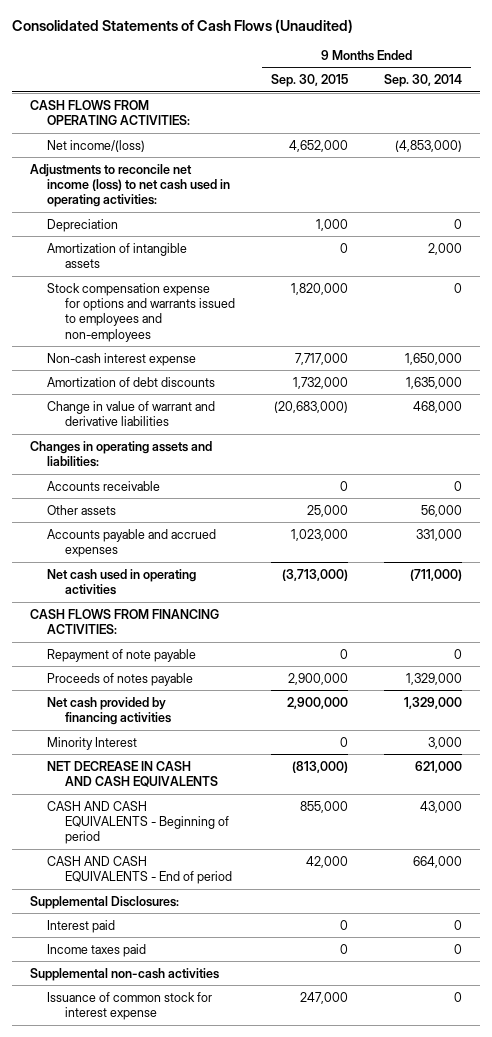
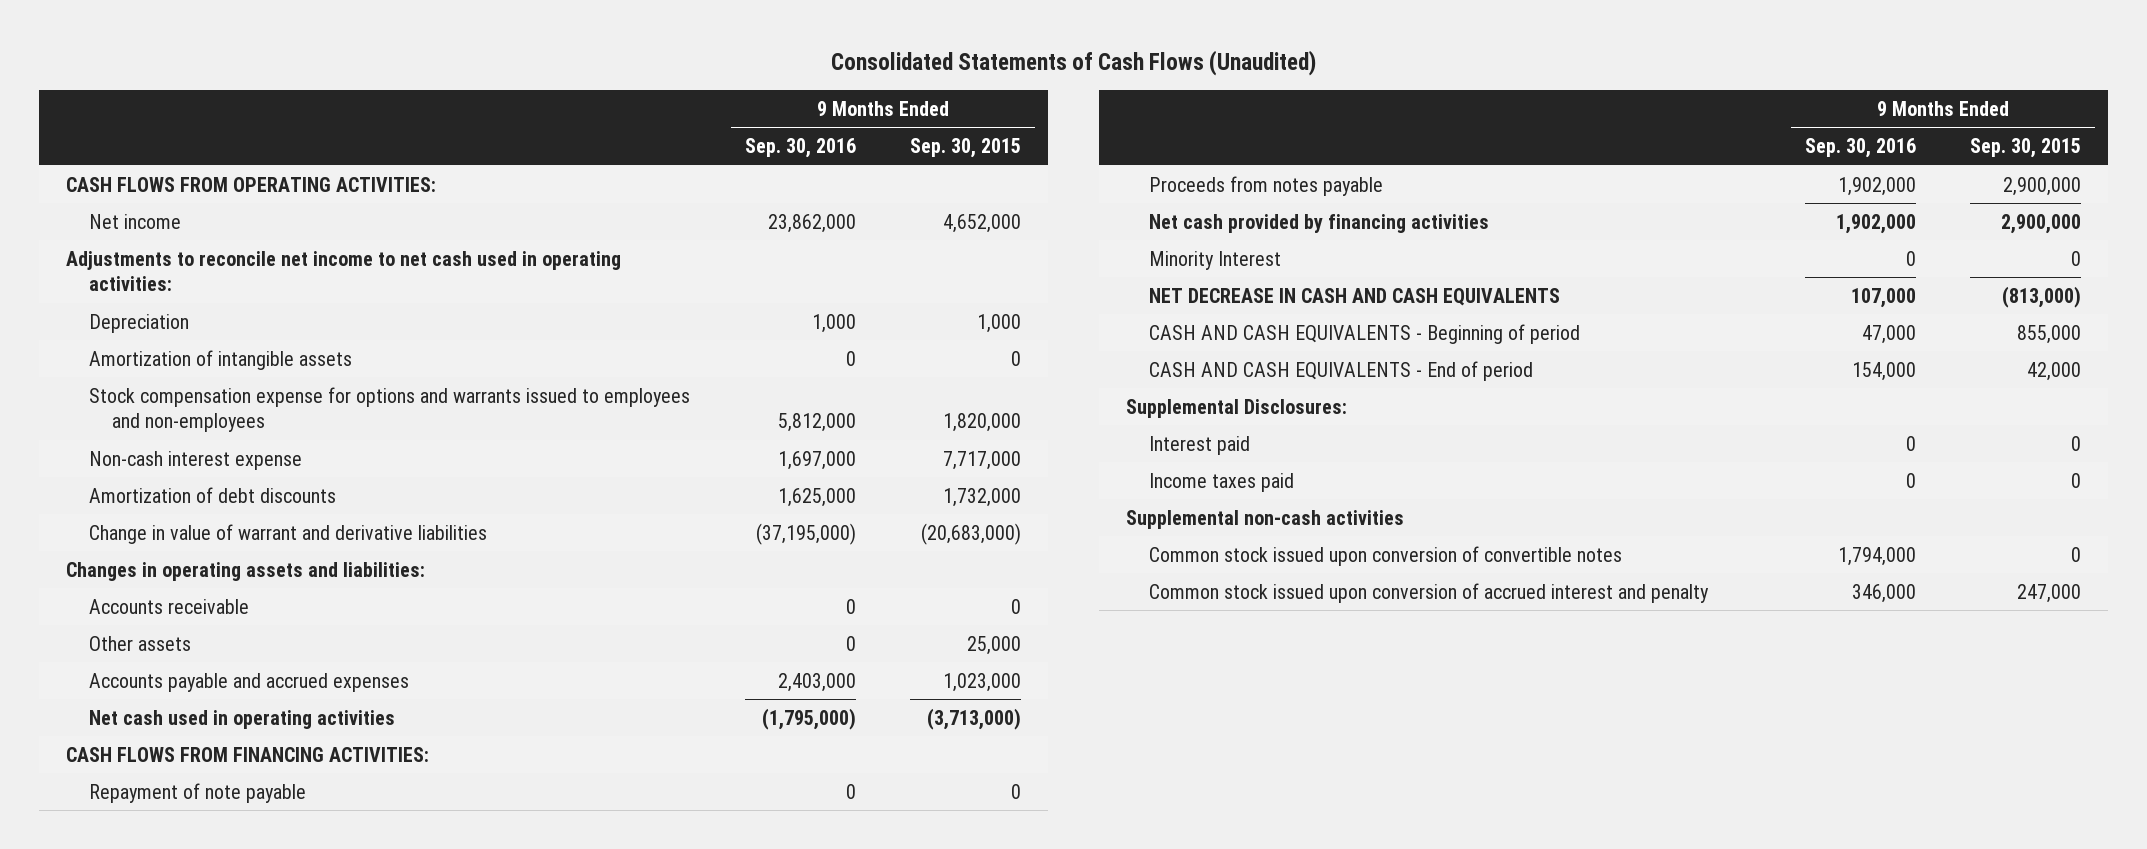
[384,73,463,87] Sep. 30, 2014 -> none
none -> [744,138,856,159] Sep. 30, 2016
[47,139,146,152] Net income/(loss) -> [89,213,182,229] Net income
[29,163,231,208] Adjustments to reconcile net income (loss) to net cash used in operating activities: -> [66,250,622,292] Adjustments to reconcile net income to net cash used in operating activities:
[47,672,194,686] Proceeds of notes payable -> [1149,175,1384,196] Proceeds from notes payable
none -> [1149,545,1623,566] Common stock issued upon conversion of convertible notes
[47,991,213,1020] Issuance of common stock for interest expense -> [1149,582,1710,603] Common stock issued upon conversion of accrued interest and penalty

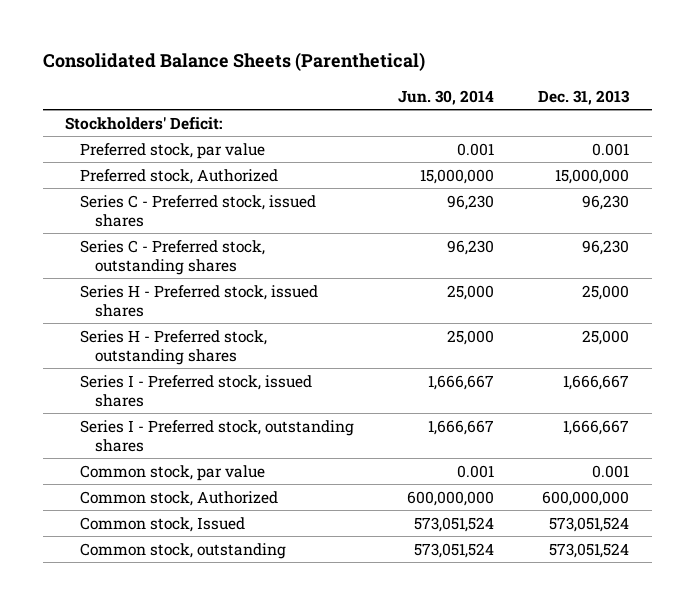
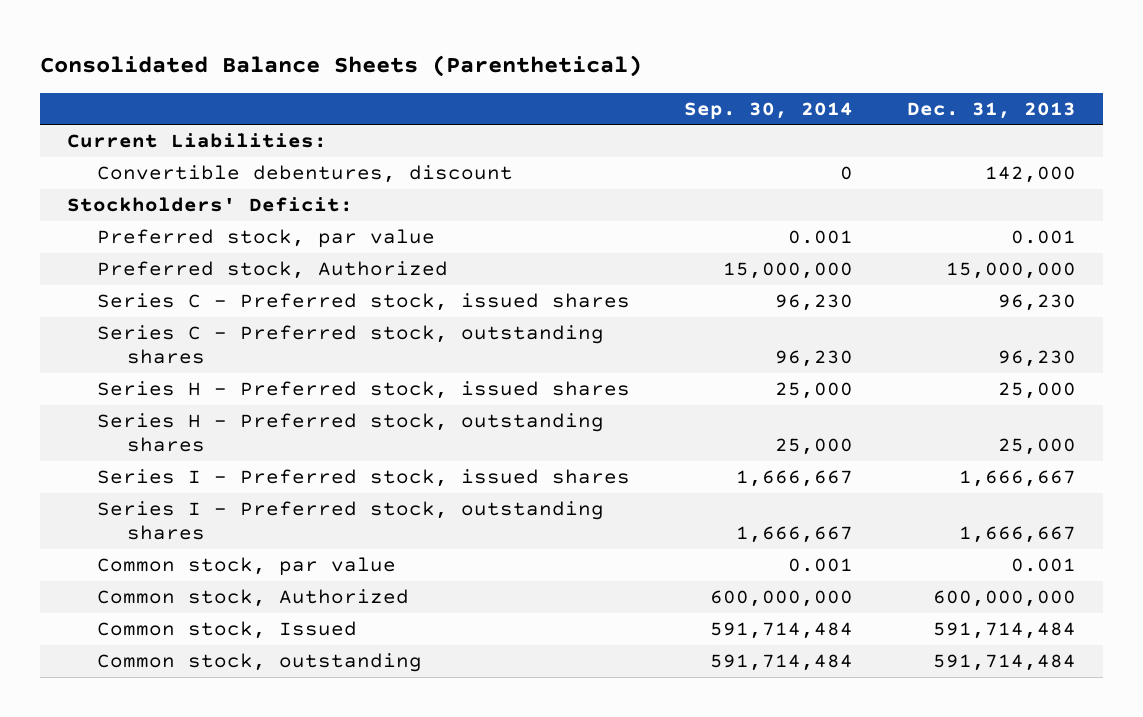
[398,89,495,105] Jun. 30, 2014 -> none
none -> [683,101,853,119] Sep. 30, 2014
none -> [66,132,327,148] Current Liabilities:
none -> [96,164,513,183] Convertible debentures, discount
[549,516,630,532] 573,051,524 -> [932,621,1076,639] 591,714,484
[549,542,630,558] 573,051,524 -> [932,653,1076,671] 591,714,484

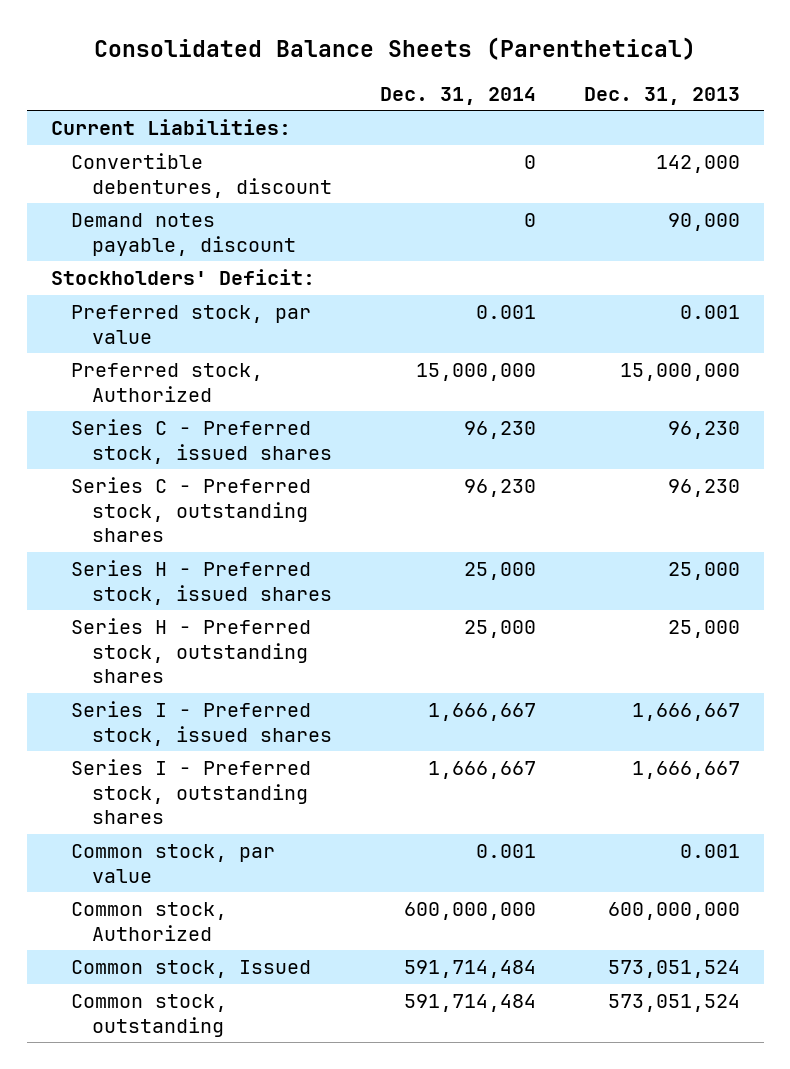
[683,101,853,119] Sep. 30, 2014 -> none
none -> [379,86,536,105] Dec. 31, 2014
none -> [71,213,297,256] Demand notes payable, discount
[932,621,1076,639] 591,714,484 -> [607,960,740,979] 573,051,524
[932,653,1076,671] 591,714,484 -> [607,994,740,1013] 573,051,524

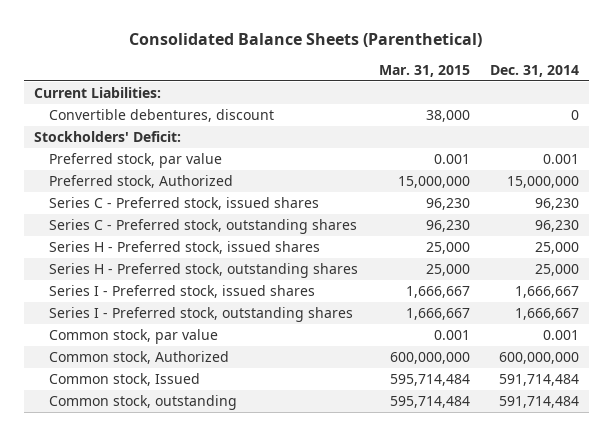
[583,86,740,105] Dec. 31, 2013 -> none
none -> [378,64,470,77] Mar. 31, 2015
[71,213,297,256] Demand notes payable, discount -> none

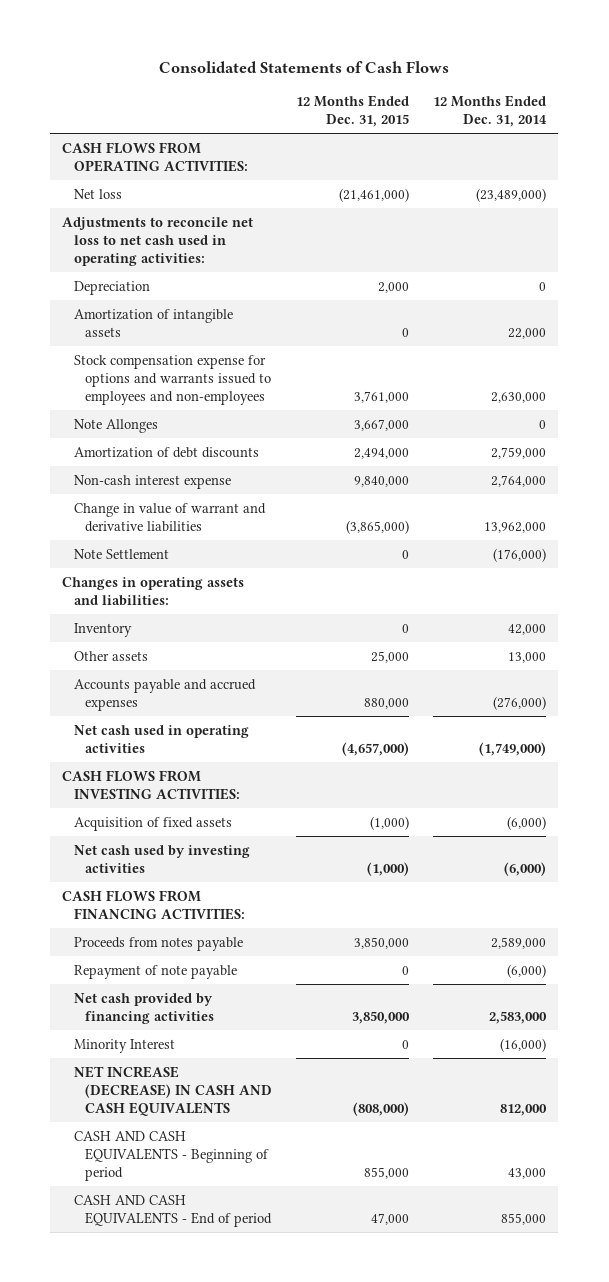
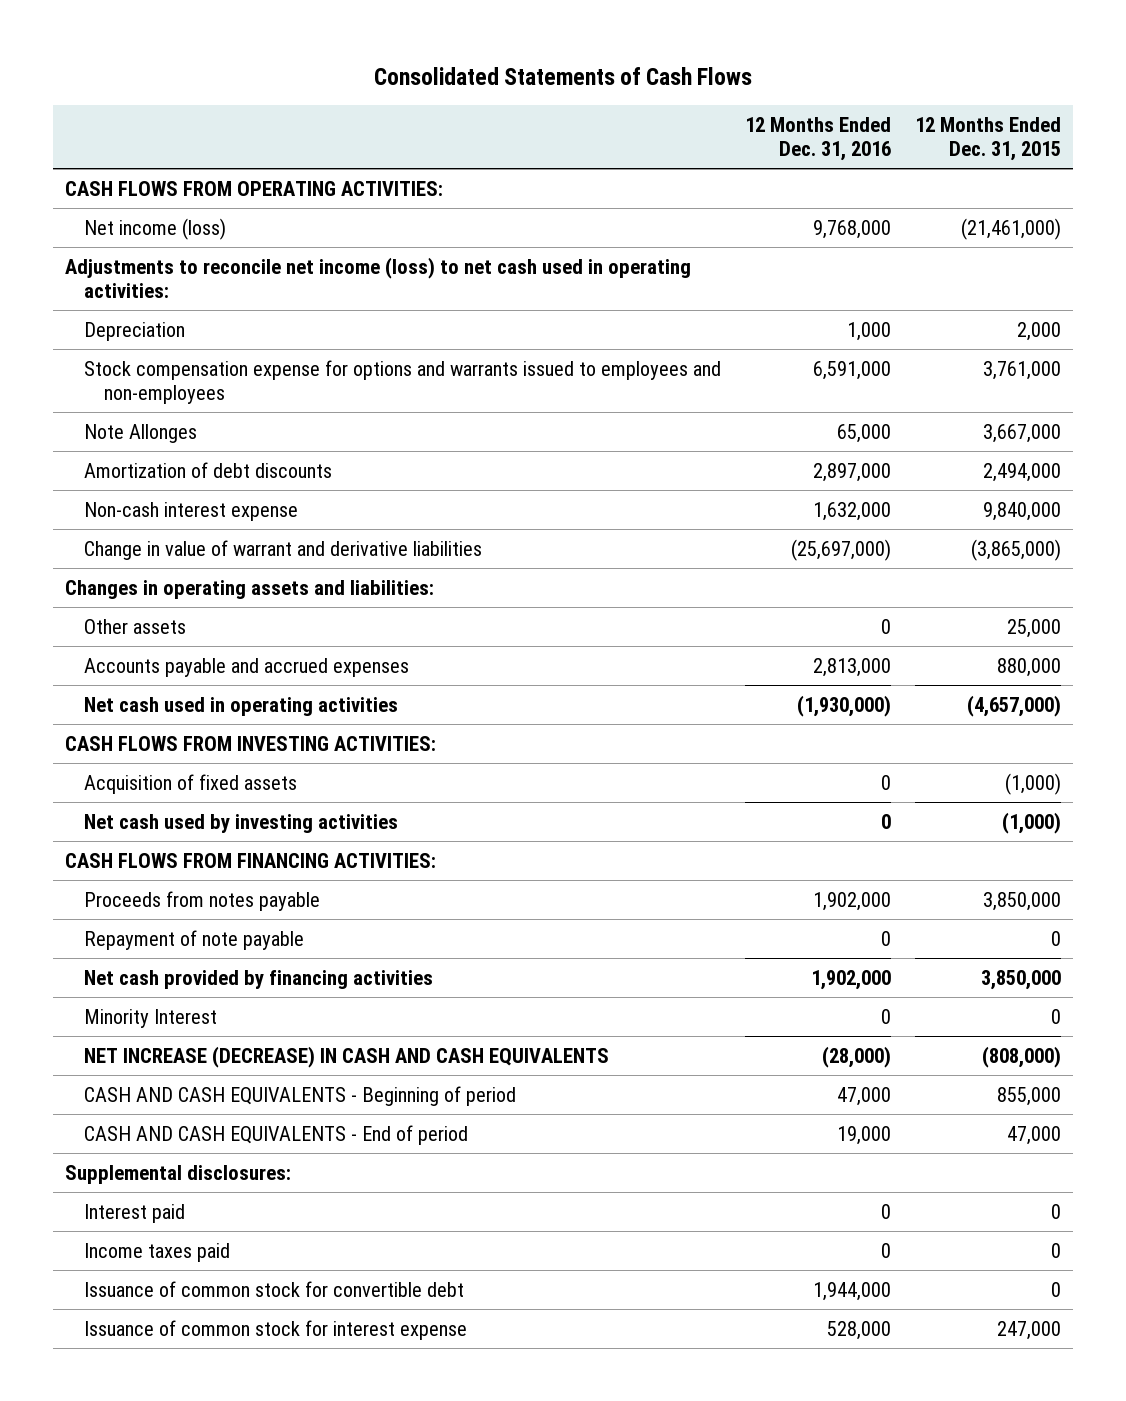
[433,94,548,128] 12 Months Ended Dec. 31, 2014 -> none
none -> [745,116,892,162] 12 Months Ended Dec. 31, 2016
[73,188,122,199] Net loss -> [84,217,227,240] Net income (loss)
[62,216,254,267] Adjustments to reconcile net loss to net cash used in operating activities: -> [64,256,691,299] Adjustments to reconcile net income (loss) to net cash used in operating activities:
[73,308,233,337] Amortization of intangible assets -> none
[73,548,169,559] Note Settlement -> none
[73,622,132,637] Inventory -> none
none -> [64,1164,291,1184] Supplemental disclosures:
none -> [84,1203,186,1223] Interest paid
none -> [84,1242,231,1262] Income taxes paid
none -> [84,1280,465,1297] Issuance of common stock for convertible debt
none -> [84,1319,468,1340] Issuance of common stock for interest expense

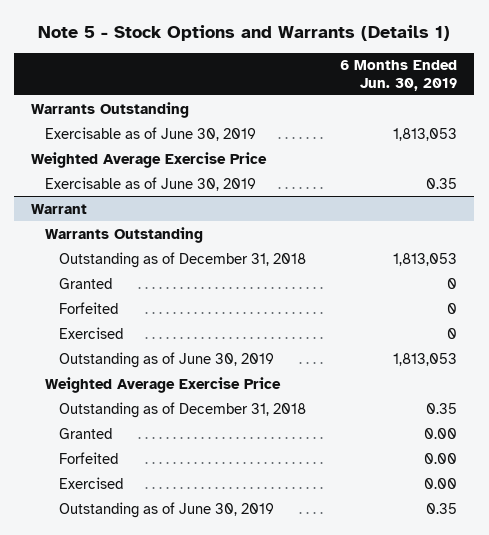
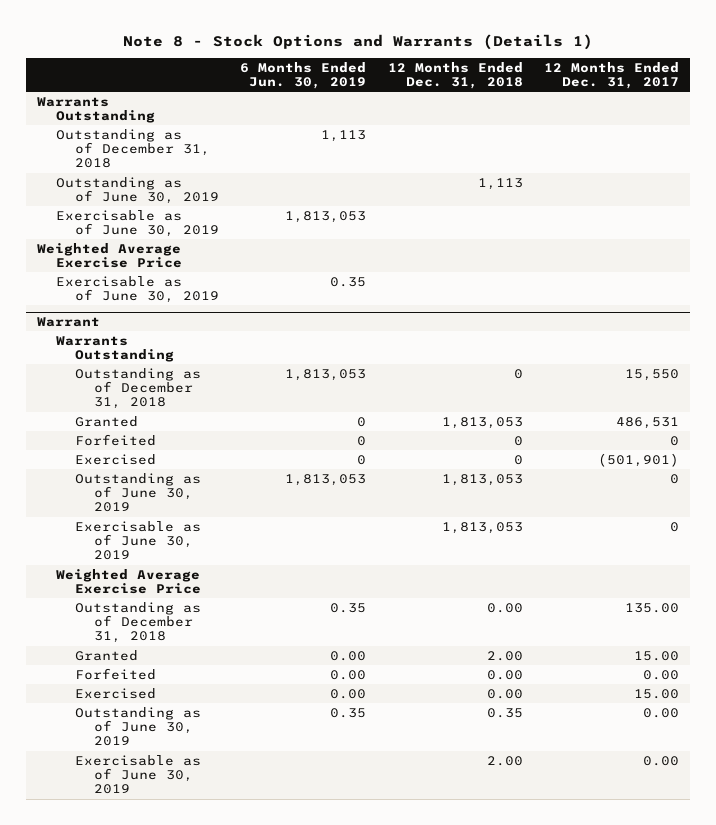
[38,24,451,41] Note 5 - Stock Options and Warrants (Details 1) -> [123,33,594,50] Note 8 - Stock Options and Warrants (Details 1)
none -> [387,61,523,89] 12 Months Ended Dec. 31, 2018
none -> [544,61,680,89] 12 Months Ended Dec. 31, 2017
none -> [55,128,210,169] Outstanding as of December 31, 2018
none -> [55,176,219,205] Outstanding as of June 30, 2019
none -> [74,520,201,561] Exercisable as of June 30, 2019
none -> [74,754,201,795] Exercisable as of June 30, 2019

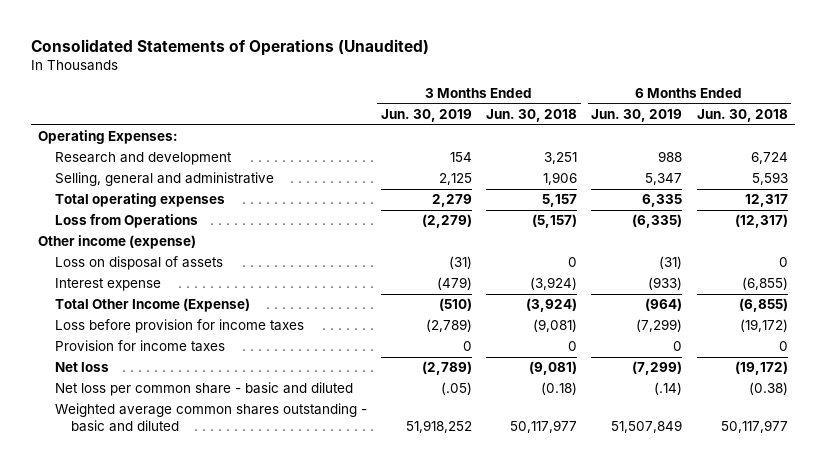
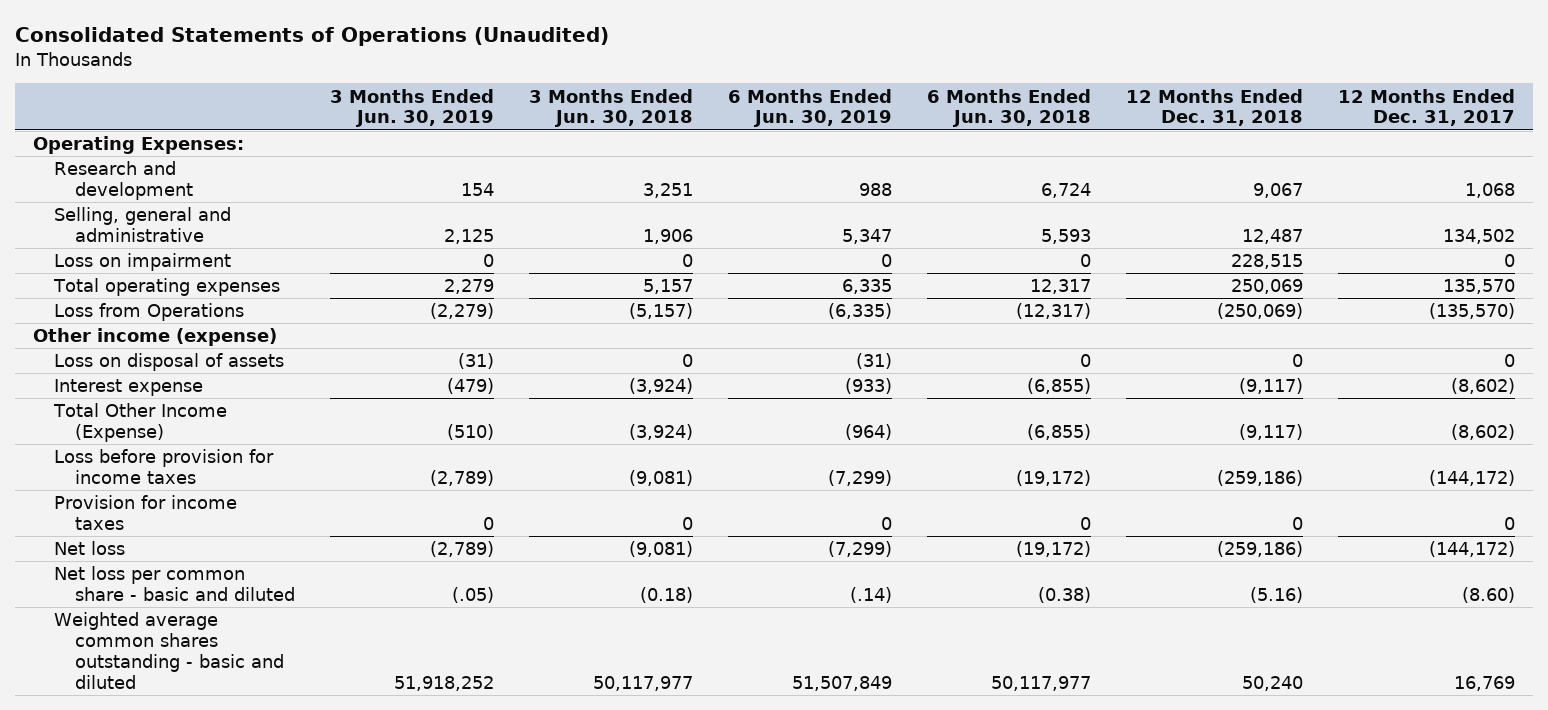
none -> [1126,88,1304,127] 12 Months Ended Dec. 31, 2018
none -> [1338,88,1516,127] 12 Months Ended Dec. 31, 2017
none -> [53,253,231,272] Loss on impairment

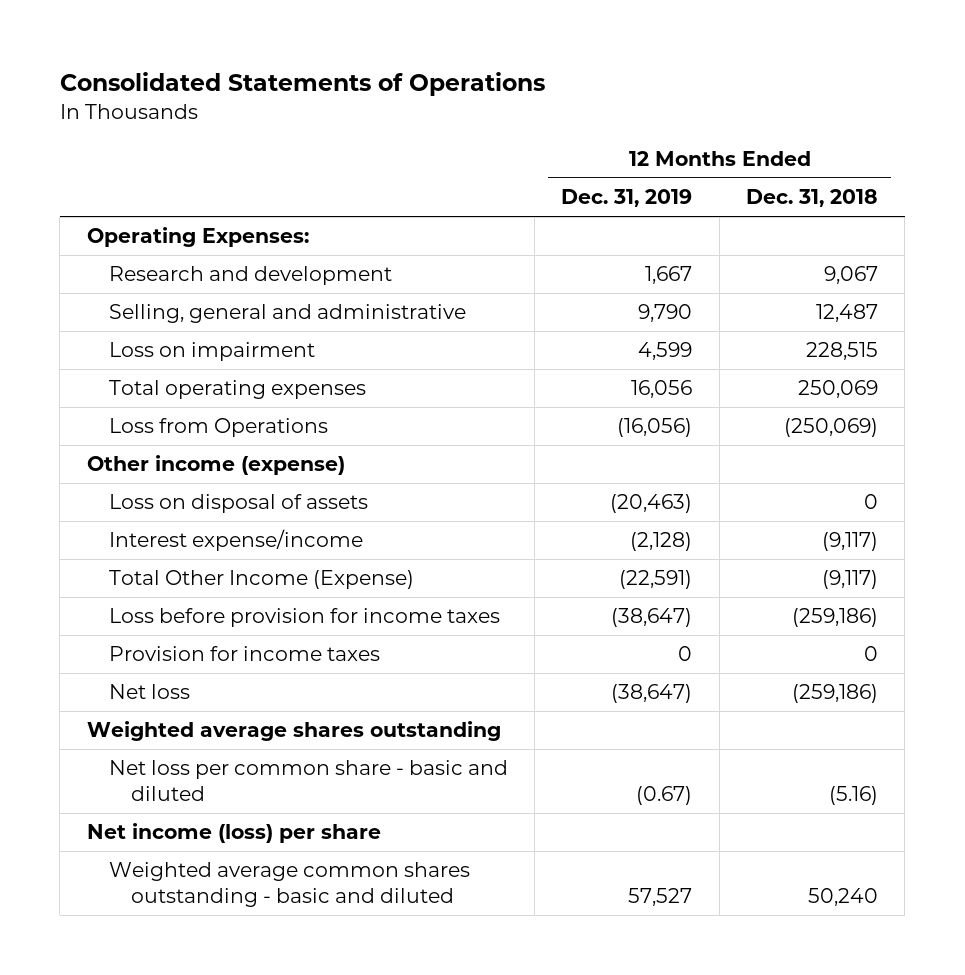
[15,27,610,47] Consolidated Statements of Operations (Unaudited) -> [59,72,545,97] Consolidated Statements of Operations
[329,88,494,128] 3 Months Ended Jun. 30, 2019 -> none
[528,88,693,128] 3 Months Ended Jun. 30, 2018 -> none
[728,88,893,128] 6 Months Ended Jun. 30, 2019 -> none
[927,88,1092,128] 6 Months Ended Jun. 30, 2018 -> none
[1338,88,1516,127] 12 Months Ended Dec. 31, 2017 -> none
none -> [561,189,693,208] Dec. 31, 2019
[53,379,203,397] Interest expense -> [108,529,363,552] Interest expense/income
none -> [86,721,501,742] Weighted average shares outstanding
none -> [86,823,381,844] Net income (loss) per share

